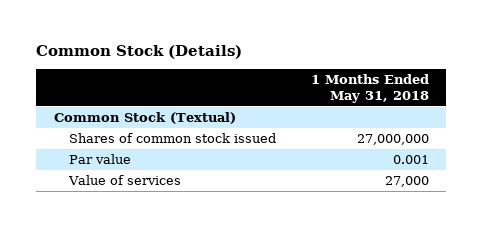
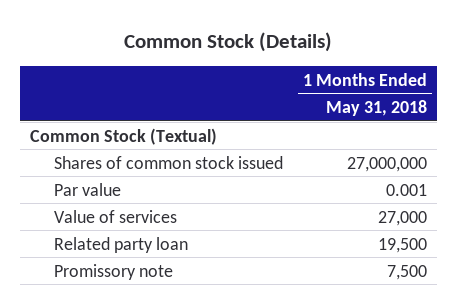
none -> [54,236,189,253] Related party loan
none -> [54,263,174,280] Promissory note

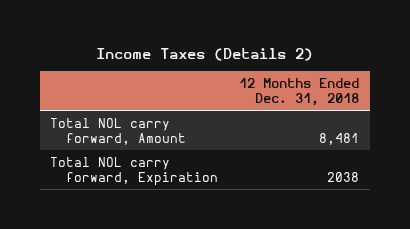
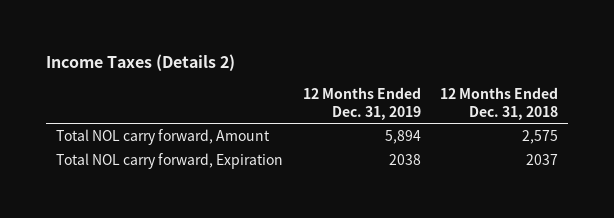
none -> [302,86,421,120] 12 Months Ended Dec. 31, 2019
[319,132,360,145] 8,481 -> [522,130,559,145] 2,575
[327,171,360,182] 2038 -> [526,154,559,166] 2037

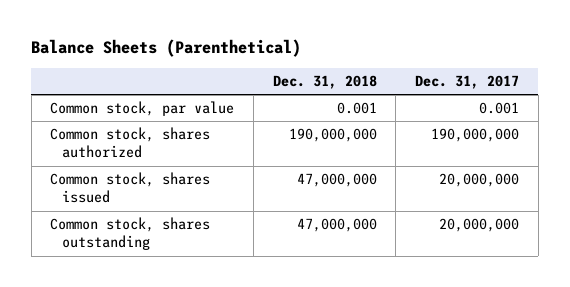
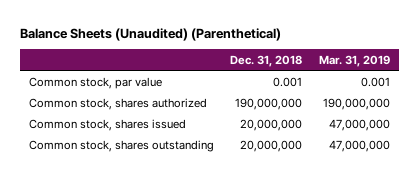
[31,39,302,58] Balance Sheets (Parenthetical) -> [20,27,282,41] Balance Sheets (Unaudited) (Parenthetical)
[415,75,520,90] Dec. 31, 2017 -> none
none -> [319,54,391,67] Mar. 31, 2019
[296,173,377,188] 47,000,000 -> [240,118,303,131] 20,000,000
[296,218,377,233] 47,000,000 -> [240,139,303,152] 20,000,000

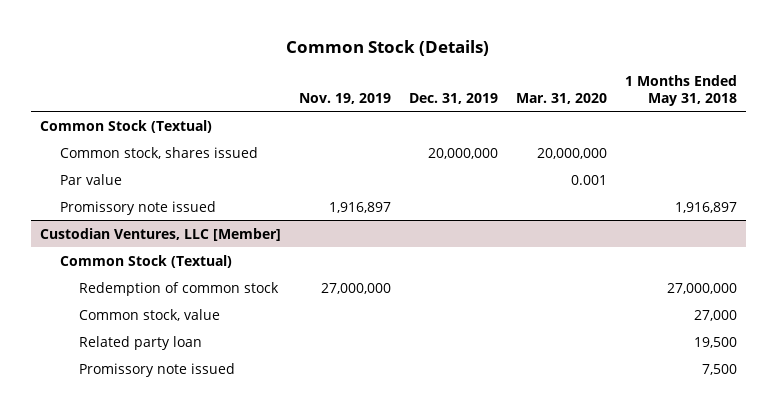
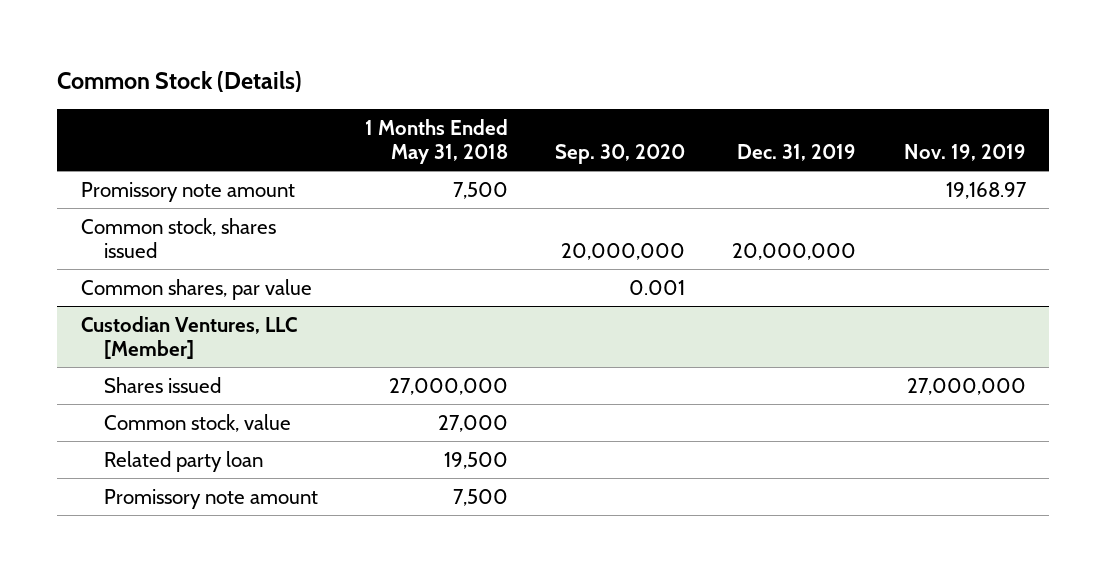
[515,92,607,104] Mar. 31, 2020 -> none
none -> [555,143,686,164] Sep. 30, 2020
[39,119,212,133] Common Stock (Textual) -> none
none -> [80,181,295,202] Promissory note amount
[59,200,216,215] Promissory note issued -> none
[59,173,122,185] Par value -> [80,278,312,300] Common shares, par value
[59,254,232,268] Common Stock (Textual) -> none
[79,281,280,296] Redemption of common stock -> [103,376,221,393] Shares issued
[79,362,236,377] Promissory note issued -> [103,488,318,509] Promissory note amount

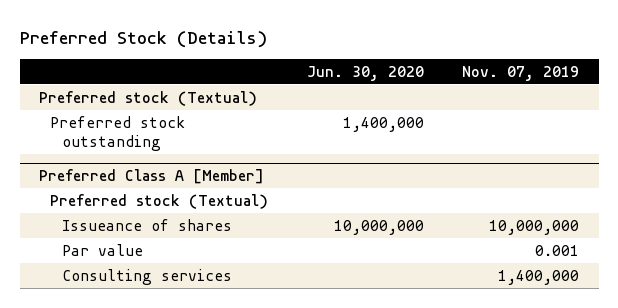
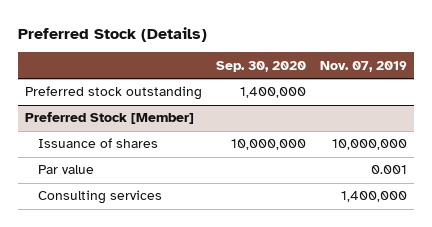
[306,65,424,81] Jun. 30, 2020 -> none
none -> [216,60,307,72] Sep. 30, 2020
[38,90,257,106] Preferred stock (Textual) -> none
[50,193,269,209] Preferred stock (Textual) -> none
[38,169,264,185] Preferred Class A [Member] -> [25,112,195,125] Preferred Stock [Member]
[61,218,232,231] Issueance of shares -> [37,138,158,149] Issuance of shares

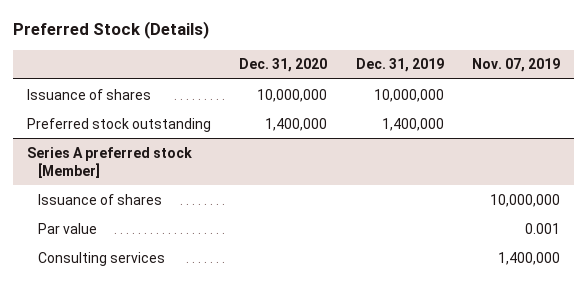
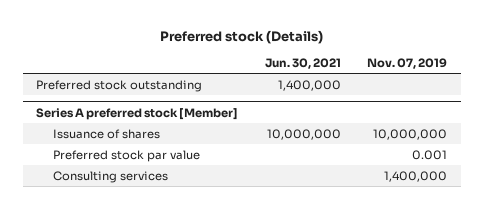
[13,21,210,40] Preferred Stock (Details) -> [159,29,323,44] Preferred stock (Details)
[239,58,328,73] Dec. 31, 2020 -> none
[355,58,444,73] Dec. 31, 2019 -> none
none -> [264,58,341,70] Jun. 30, 2021
[27,88,152,100] Issuance of shares -> none
[37,222,97,234] Par value -> [53,149,201,162] Preferred stock par value

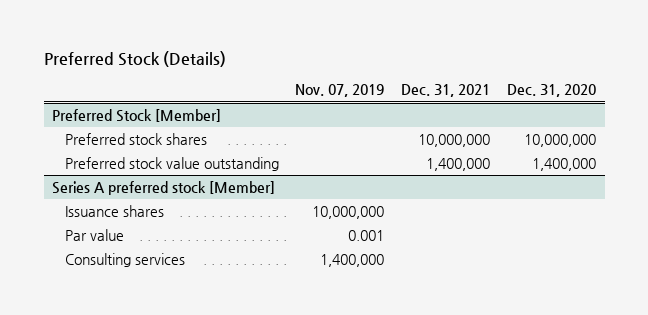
[159,29,323,44] Preferred stock (Details) -> [43,51,226,68] Preferred Stock (Details)
[264,58,341,70] Jun. 30, 2021 -> none
none -> [401,84,491,98] Dec. 31, 2021
none -> [507,84,597,98] Dec. 31, 2020
none -> [52,108,222,122] Preferred Stock [Member]
none -> [64,132,207,145] Preferred stock shares
[36,79,203,92] Preferred stock outstanding -> [64,156,279,171] Preferred stock value outstanding
[53,128,161,139] Issuance of shares -> [64,204,164,217] Issuance shares
[53,149,201,162] Preferred stock par value -> [64,228,124,241] Par value

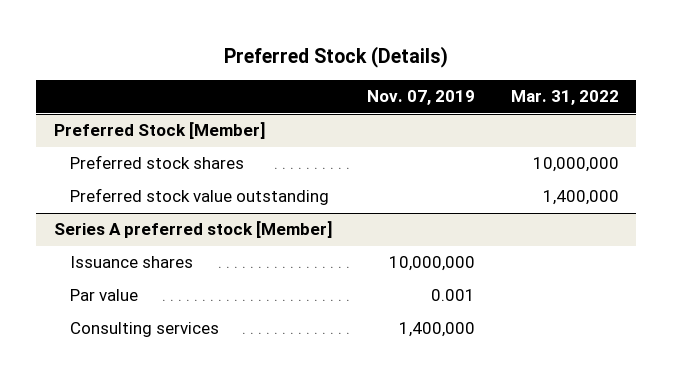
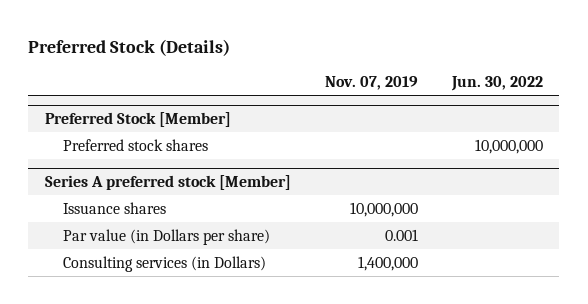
[510,90,619,106] Mar. 31, 2022 -> none
none -> [450,76,543,92] Jun. 30, 2022
[70,188,330,206] Preferred stock value outstanding -> none
[70,289,139,302] Par value -> [63,228,271,245] Par value (in Dollars per share)
[70,322,220,338] Consulting services -> [63,255,267,272] Consulting services (in Dollars)

